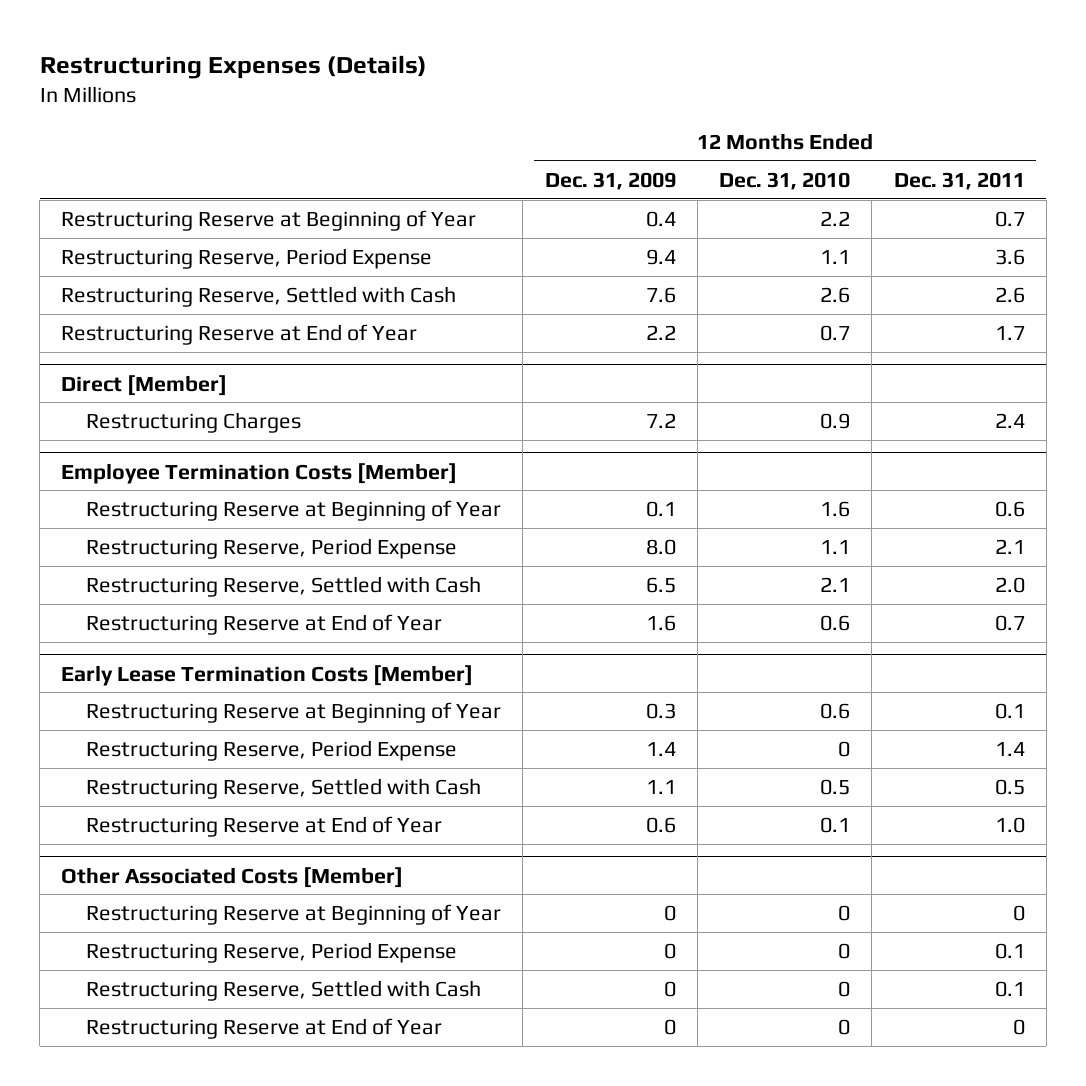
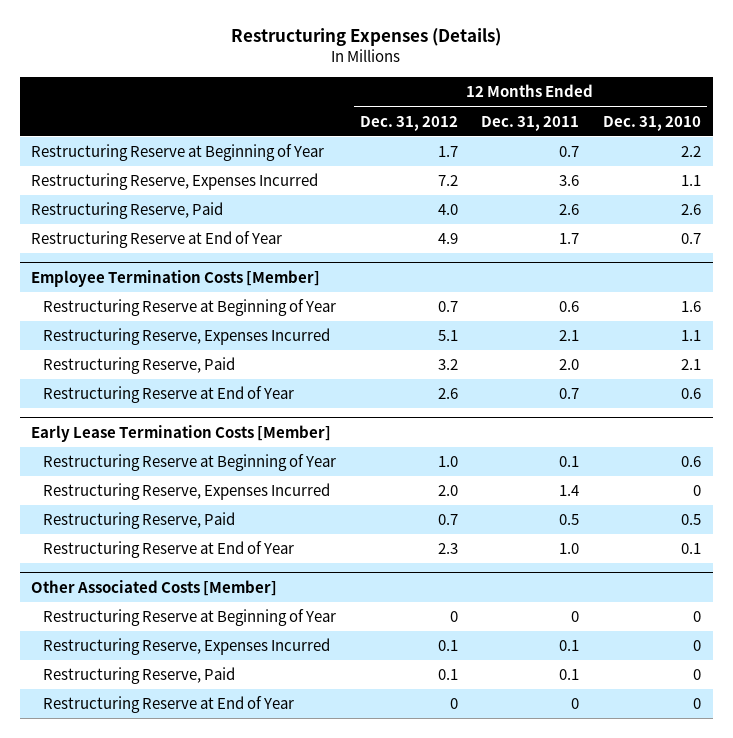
[544,171,676,190] Dec. 31, 2009 -> none
none -> [359,115,458,131] Dec. 31, 2012
[61,247,433,269] Restructuring Reserve, Period Expense -> [31,173,319,191] Restructuring Reserve, Expenses Incurred
[61,285,457,307] Restructuring Reserve, Settled with Cash -> [31,202,224,220] Restructuring Reserve, Paid
[61,374,228,396] Direct [Member] -> none
[86,411,302,433] Restructuring Charges -> none
[86,537,458,559] Restructuring Reserve, Period Expense -> [42,328,330,346] Restructuring Reserve, Expenses Incurred
[86,575,482,597] Restructuring Reserve, Settled with Cash -> [42,357,235,375] Restructuring Reserve, Paid
[86,739,458,761] Restructuring Reserve, Period Expense -> none
none -> [42,483,330,501] Restructuring Reserve, Expenses Incurred
[86,777,482,799] Restructuring Reserve, Settled with Cash -> [42,512,235,530] Restructuring Reserve, Paid
[86,941,458,963] Restructuring Reserve, Period Expense -> none
none -> [42,638,330,656] Restructuring Reserve, Expenses Incurred
[86,979,482,1001] Restructuring Reserve, Settled with Cash -> [42,667,235,685] Restructuring Reserve, Paid

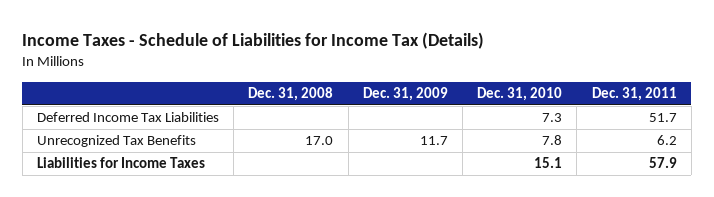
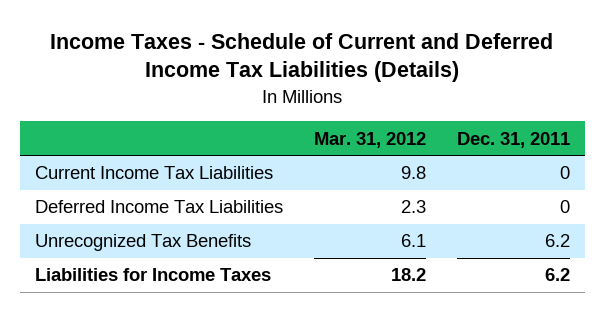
[22,31,485,49] Income Taxes - Schedule of Liabilities for Income Tax (Details) -> [50,32,554,83] Income Taxes - Schedule of Current and Deferred Income Tax Liabilities (Details)
[248,87,334,102] Dec. 31, 2008 -> none
[362,87,448,102] Dec. 31, 2009 -> none
[477,87,563,102] Dec. 31, 2010 -> none
none -> [313,131,426,148] Mar. 31, 2012
none -> [35,166,274,180] Current Income Tax Liabilities
[648,113,677,123] 51.7 -> [559,200,570,214] 0
[648,157,677,169] 57.9 -> [544,268,570,282] 6.2

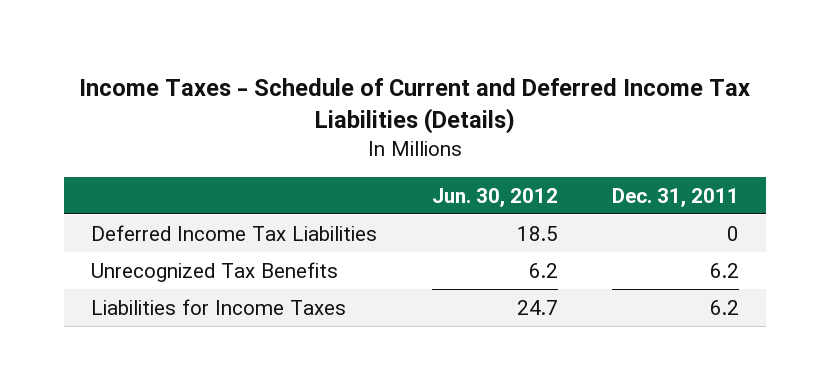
[313,131,426,148] Mar. 31, 2012 -> none
none -> [431,187,558,207] Jun. 30, 2012
[35,166,274,180] Current Income Tax Liabilities -> none

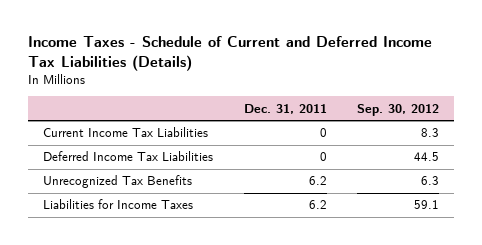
[431,187,558,207] Jun. 30, 2012 -> none
none -> [356,103,439,116] Sep. 30, 2012
none -> [43,127,209,138] Current Income Tax Liabilities

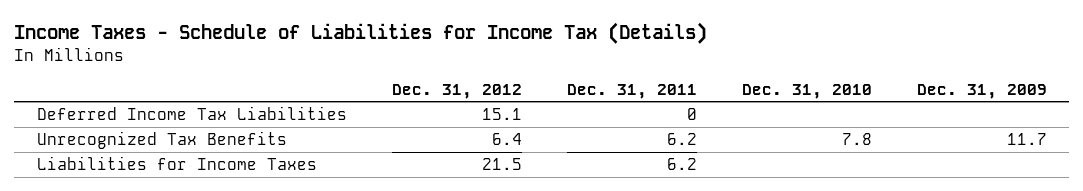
[28,36,433,71] Income Taxes - Schedule of Current and Deferred Income Tax Liabilities (Details) -> [14,22,708,45] Income Taxes - Schedule of Liabilities for Income Tax (Details)
[356,103,439,116] Sep. 30, 2012 -> none
none -> [391,83,522,99] Dec. 31, 2012
none -> [741,83,872,99] Dec. 31, 2010
none -> [916,83,1047,99] Dec. 31, 2009
[43,127,209,138] Current Income Tax Liabilities -> none

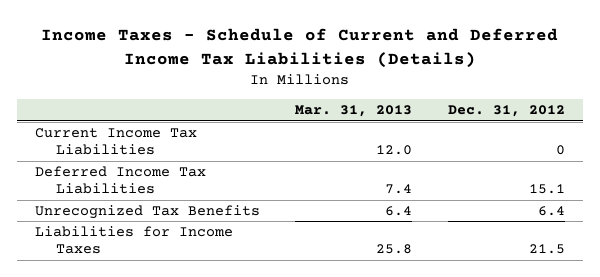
[14,22,708,45] Income Taxes - Schedule of Liabilities for Income Tax (Details) -> [40,28,558,68] Income Taxes - Schedule of Current and Deferred Income Tax Liabilities (Details)
[566,83,697,99] Dec. 31, 2011 -> none
[741,83,872,99] Dec. 31, 2010 -> none
[916,83,1047,99] Dec. 31, 2009 -> none
none -> [295,105,413,118] Mar. 31, 2013
none -> [34,128,197,156] Current Income Tax Liabilities

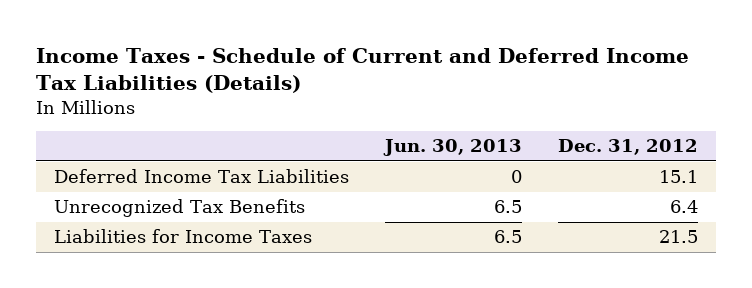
[295,105,413,118] Mar. 31, 2013 -> none
none -> [383,139,523,157] Jun. 30, 2013
[34,128,197,156] Current Income Tax Liabilities -> none

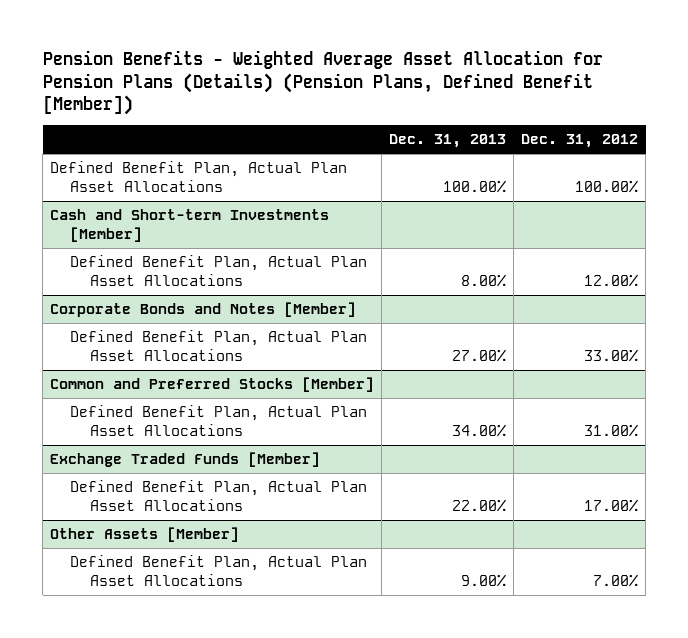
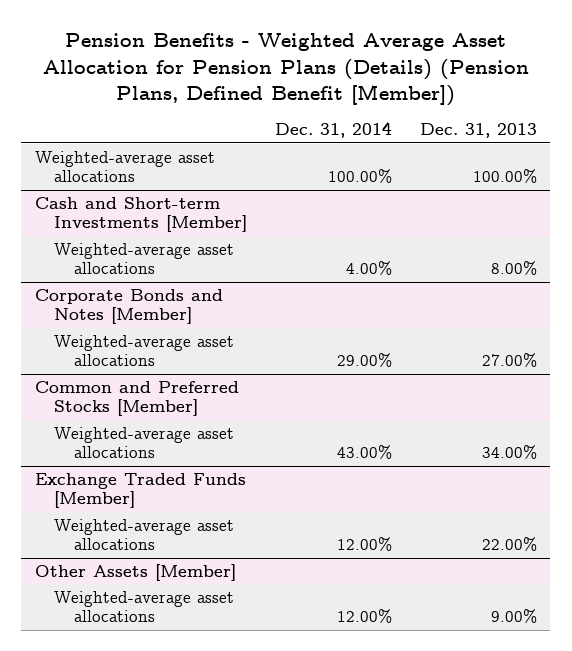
[521,133,639,148] Dec. 31, 2012 -> none
none -> [275,122,393,139] Dec. 31, 2014
[50,161,348,192] Defined Benefit Plan, Actual Plan Asset Allocations -> [35,150,216,183] Weighted-average asset allocations
[70,255,368,286] Defined Benefit Plan, Actual Plan Asset Allocations -> [54,242,235,275] Weighted-average asset allocations
[70,330,368,361] Defined Benefit Plan, Actual Plan Asset Allocations -> [54,334,235,367] Weighted-average asset allocations
[70,405,368,436] Defined Benefit Plan, Actual Plan Asset Allocations -> [54,426,235,459] Weighted-average asset allocations
[70,480,368,511] Defined Benefit Plan, Actual Plan Asset Allocations -> [54,518,235,551] Weighted-average asset allocations
[70,555,368,586] Defined Benefit Plan, Actual Plan Asset Allocations -> [54,590,235,623] Weighted-average asset allocations

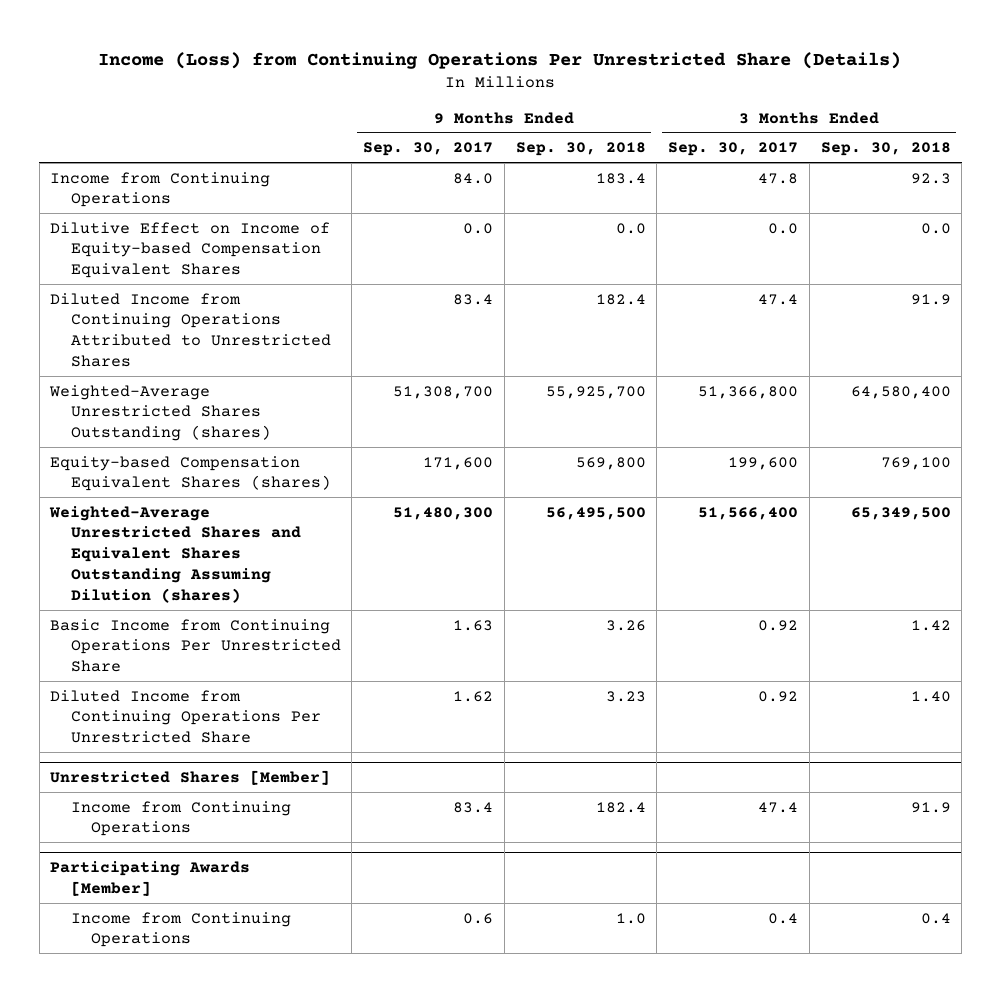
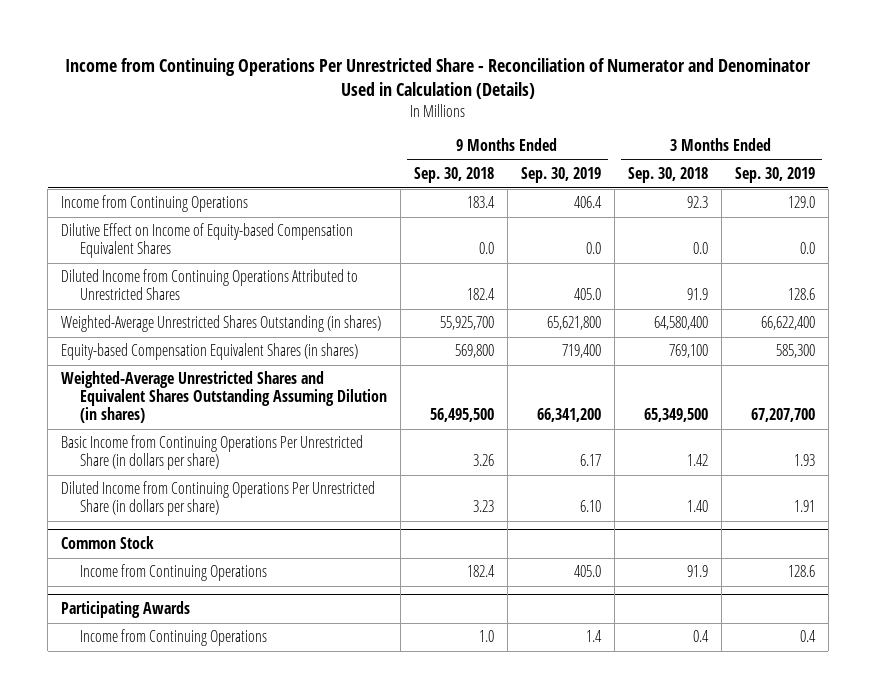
[98,51,902,69] Income (Loss) from Continuing Operations Per Unrestricted Share (Details) -> [65,57,812,99] Income from Continuing Operations Per Unrestricted Share - Reconciliation of Numerator and Denominator Used in Calculation (Details)
[363,142,494,157] Sep. 30, 2017 -> none
[668,142,799,157] Sep. 30, 2017 -> none
none -> [520,167,601,184] Sep. 30, 2019
none -> [734,167,815,184] Sep. 30, 2019
[49,384,271,442] Weighted-Average Unrestricted Shares Outstanding (shares) -> [61,315,382,333] Weighted-Average Unrestricted Shares Outstanding (in shares)
[50,455,331,492] Equity-based Compensation Equivalent Shares (shares) -> [61,343,359,361] Equity-based Compensation Equivalent Shares (in shares)
[49,505,301,603] Weighted-Average Unrestricted Shares and Equivalent Shares Outstanding Assuming Dilution (shares) -> [61,371,387,424] Weighted-Average Unrestricted Shares and Equivalent Shares Outstanding Assuming Dilution (in shares)
[50,618,341,673] Basic Income from Continuing Operations Per Unrestricted Share -> [61,435,364,471] Basic Income from Continuing Operations Per Unrestricted Share (in dollars per share)
[50,689,321,744] Diluted Income from Continuing Operations Per Unrestricted Share -> [61,481,376,517] Diluted Income from Continuing Operations Per Unrestricted Share (in dollars per share)
[50,769,331,785] Unrestricted Shares [Member] -> [61,536,155,550] Common Stock
[50,860,251,896] Participating Awards [Member] -> [61,601,191,619] Participating Awards

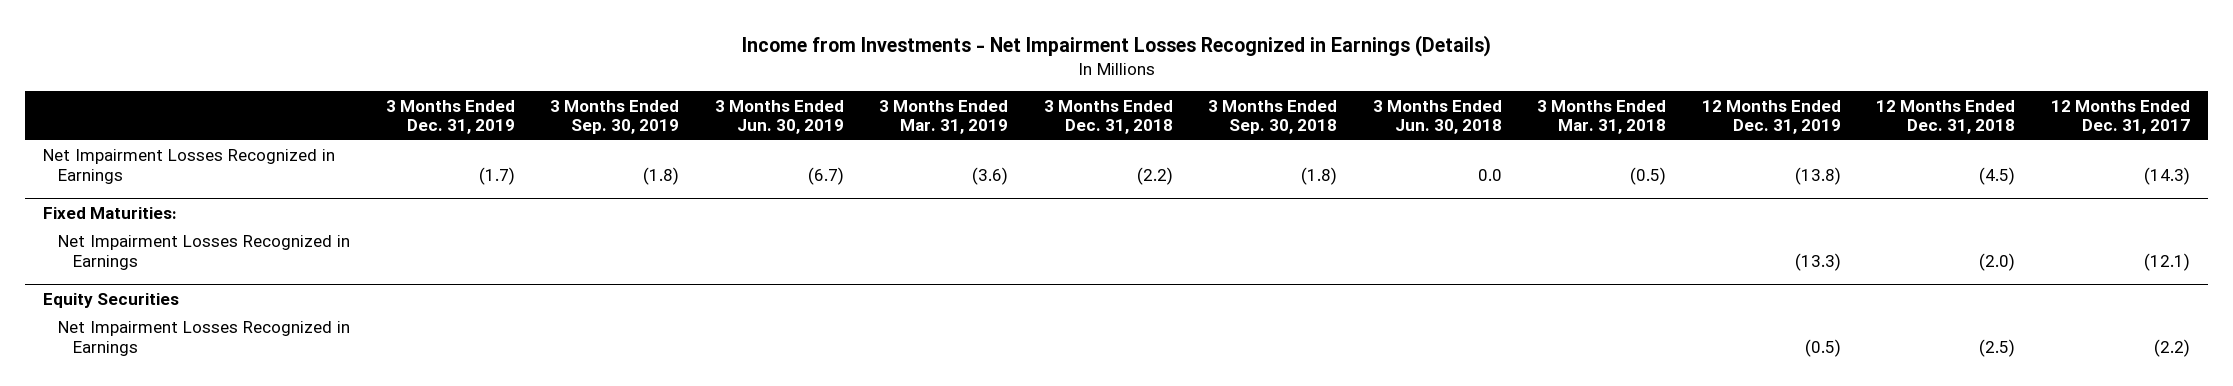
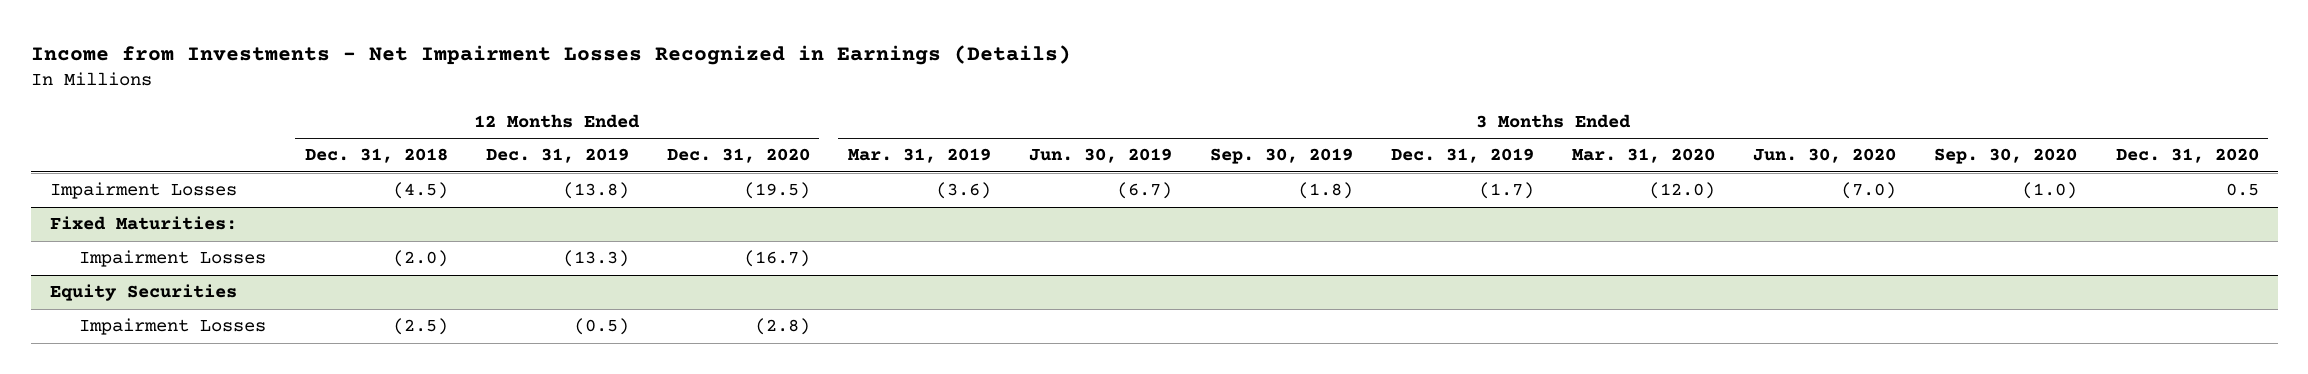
[1043,99,1173,135] 3 Months Ended Dec. 31, 2018 -> none
[1208,99,1338,135] 3 Months Ended Sep. 30, 2018 -> none
[1372,99,1502,135] 3 Months Ended Jun. 30, 2018 -> none
[1537,99,1667,135] 3 Months Ended Mar. 31, 2018 -> none
[2050,99,2190,135] 12 Months Ended Dec. 31, 2017 -> none
none -> [666,148,810,164] Dec. 31, 2020
none -> [1572,148,1716,164] Mar. 31, 2020
none -> [1753,148,1897,164] Jun. 30, 2020
none -> [1934,148,2078,165] Sep. 30, 2020
none -> [2115,148,2259,164] Dec. 31, 2020
[43,149,336,184] Net Impairment Losses Recognized in Earnings -> [49,182,237,200] Impairment Losses
[58,235,351,270] Net Impairment Losses Recognized in Earnings -> [79,250,267,268] Impairment Losses
[58,321,351,356] Net Impairment Losses Recognized in Earnings -> [79,318,267,336] Impairment Losses

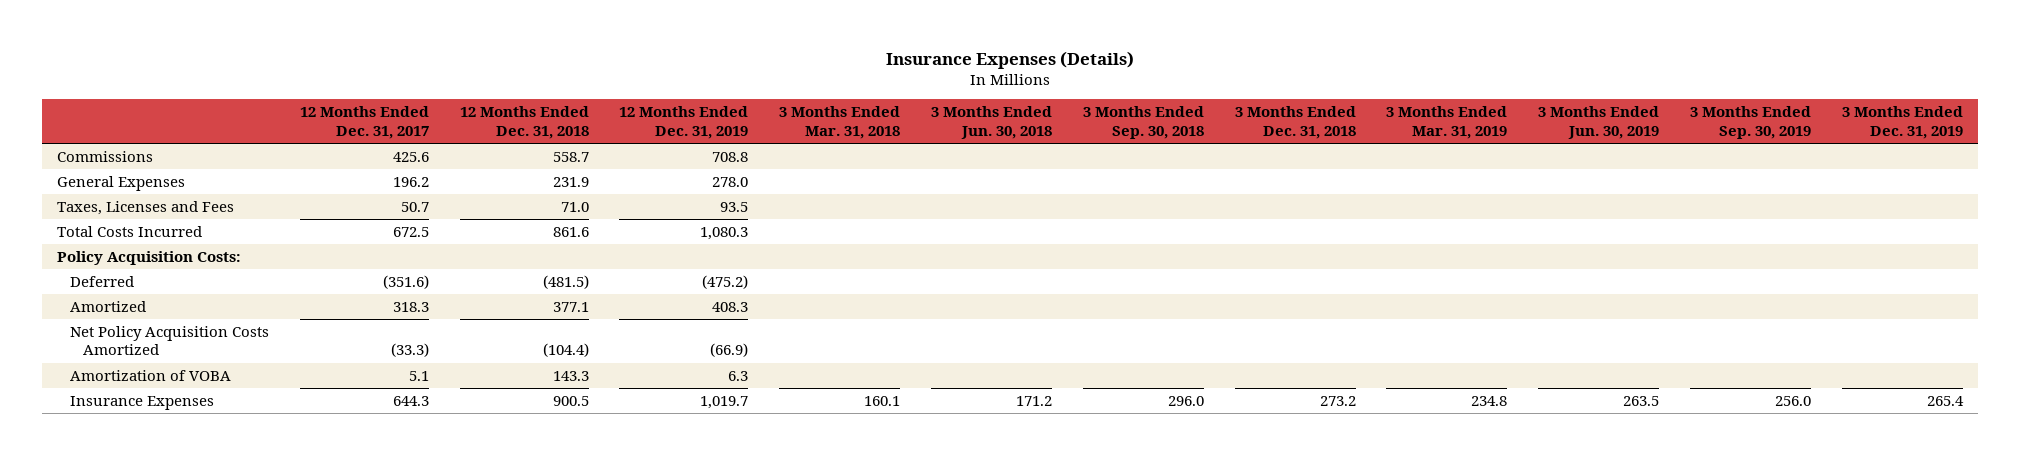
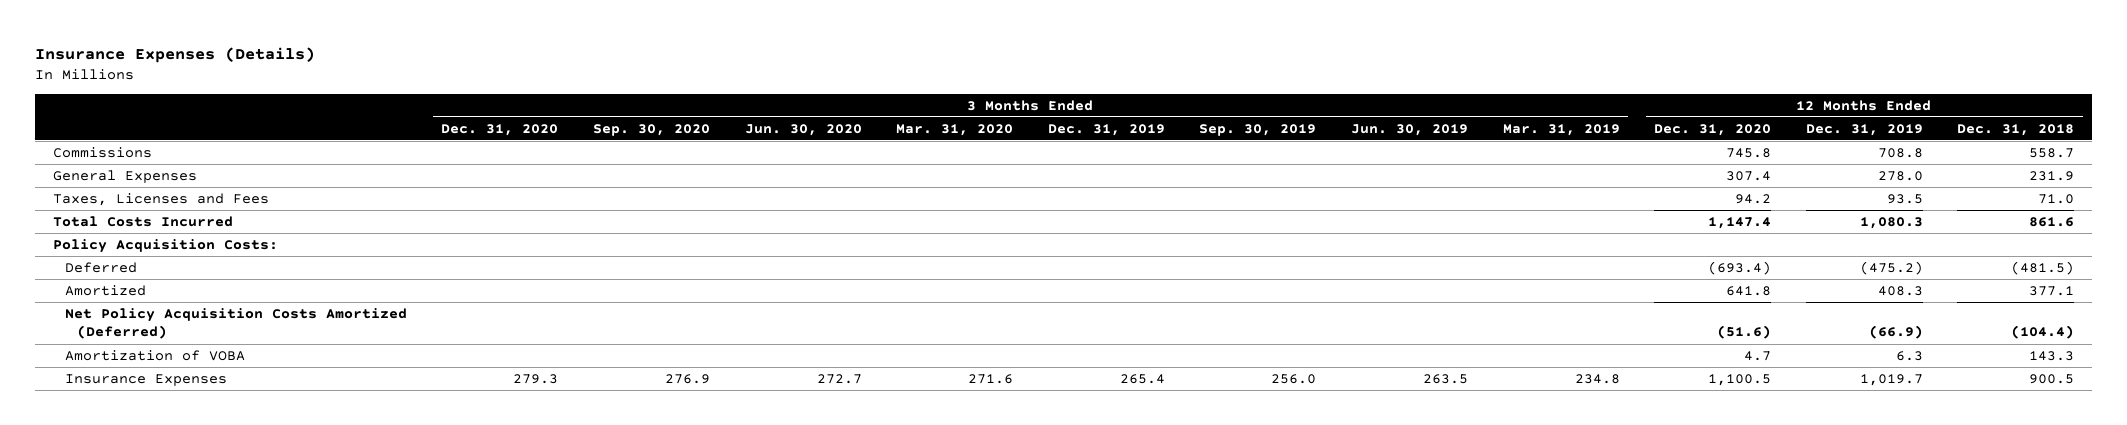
[299,106,429,139] 12 Months Ended Dec. 31, 2017 -> none
[779,106,901,139] 3 Months Ended Mar. 31, 2018 -> none
[930,106,1052,139] 3 Months Ended Jun. 30, 2018 -> none
[1082,106,1204,139] 3 Months Ended Sep. 30, 2018 -> none
[1234,106,1356,139] 3 Months Ended Dec. 31, 2018 -> none
none -> [441,123,559,136] Dec. 31, 2020
none -> [592,123,710,136] Sep. 30, 2020
none -> [744,123,862,136] Jun. 30, 2020
none -> [896,123,1014,136] Mar. 31, 2020
none -> [1654,123,1772,136] Dec. 31, 2020
[70,326,270,356] Net Policy Acquisition Costs Amortized -> [64,307,407,340] Net Policy Acquisition Costs Amortized (Deferred)

